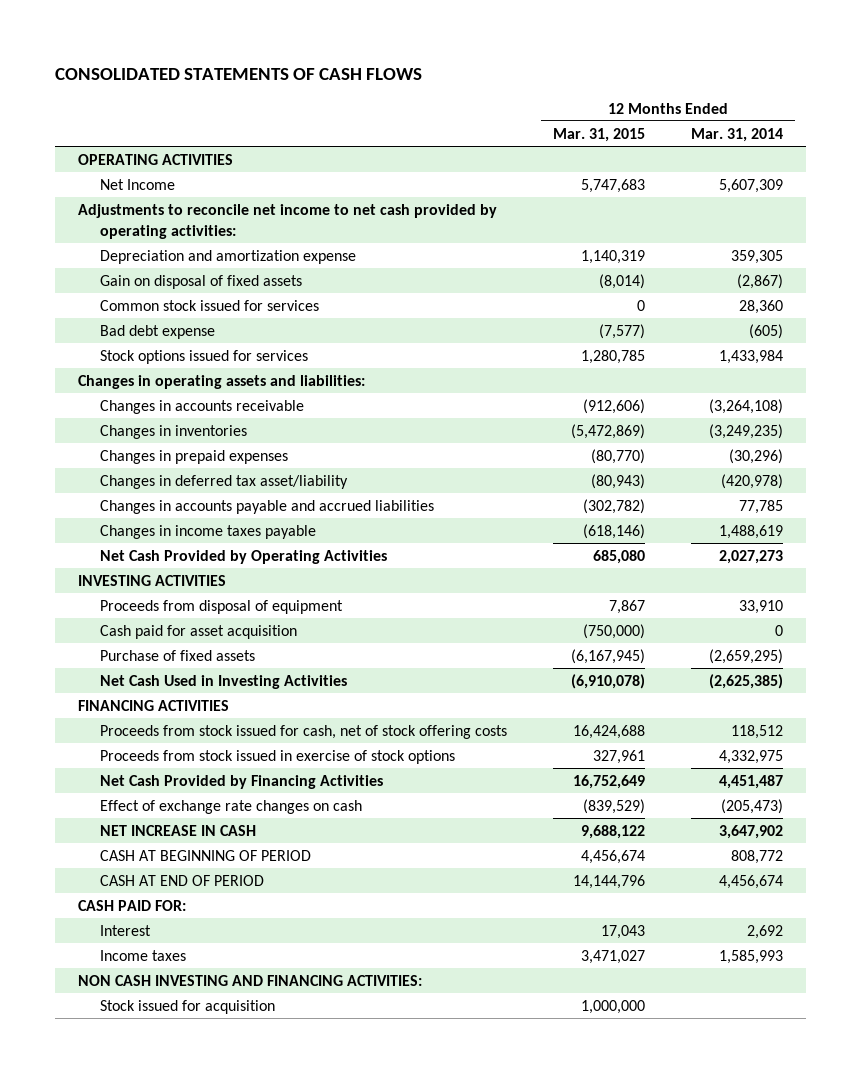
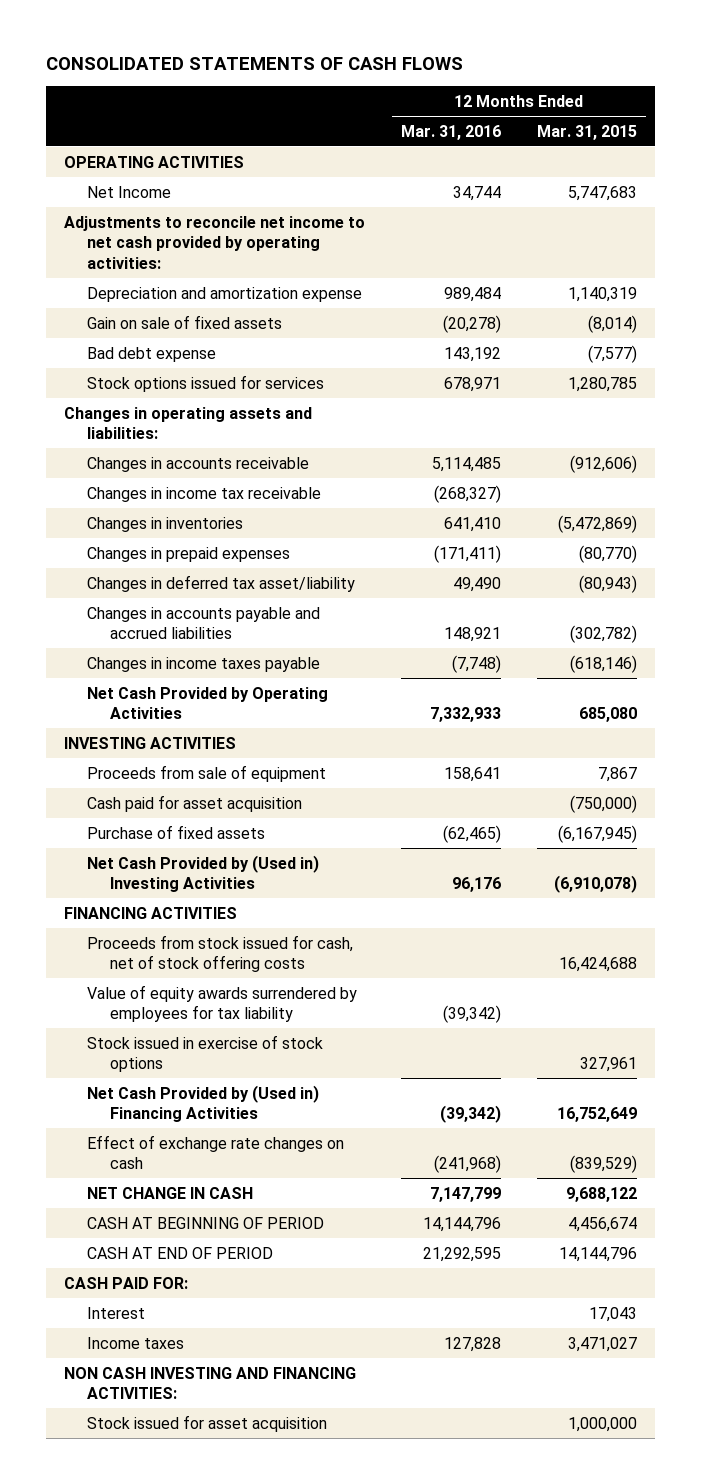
[691,127,784,142] Mar. 31, 2014 -> none
none -> [400,124,501,140] Mar. 31, 2016
[99,299,319,311] Common stock issued for services -> none
[99,274,302,289] Gain on disposal of fixed assets -> [86,314,282,329] Gain on sale of fixed assets
none -> [86,486,321,502] Changes in income tax receivable
[99,599,343,614] Proceeds from disposal of equipment -> [86,764,326,782] Proceeds from sale of equipment
[99,674,347,689] Net Cash Used in Investing Activities -> [86,854,319,893] Net Cash Provided by (Used in) Investing Activities
none -> [86,984,357,1023] Value of equity awards surrendered by employees for tax liability
[99,749,455,764] Proceeds from stock issued in exercise of stock options -> [86,1034,323,1073] Stock issued in exercise of stock options
[99,774,383,789] Net Cash Provided by Financing Activities -> [86,1084,319,1123] Net Cash Provided by (Used in) Financing Activities
[99,824,256,836] NET INCREASE IN CASH -> [86,1186,253,1199] NET CHANGE IN CASH
[99,999,275,1014] Stock issued for acquisition -> [86,1414,327,1432] Stock issued for asset acquisition

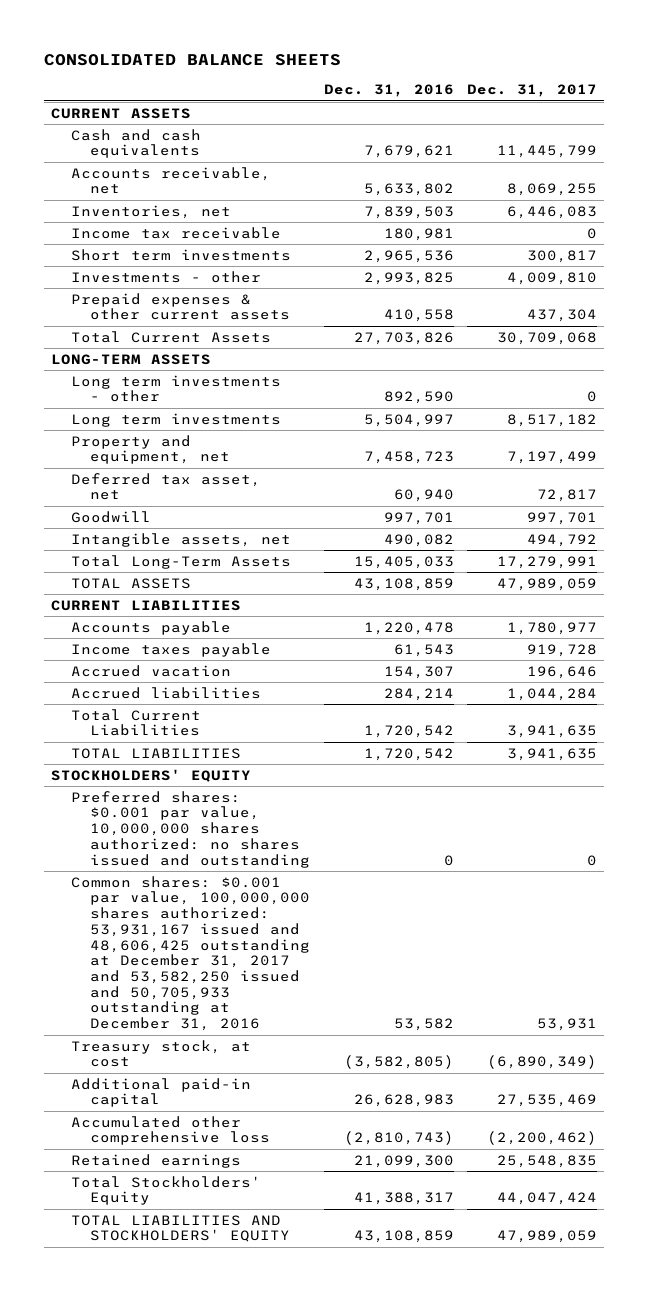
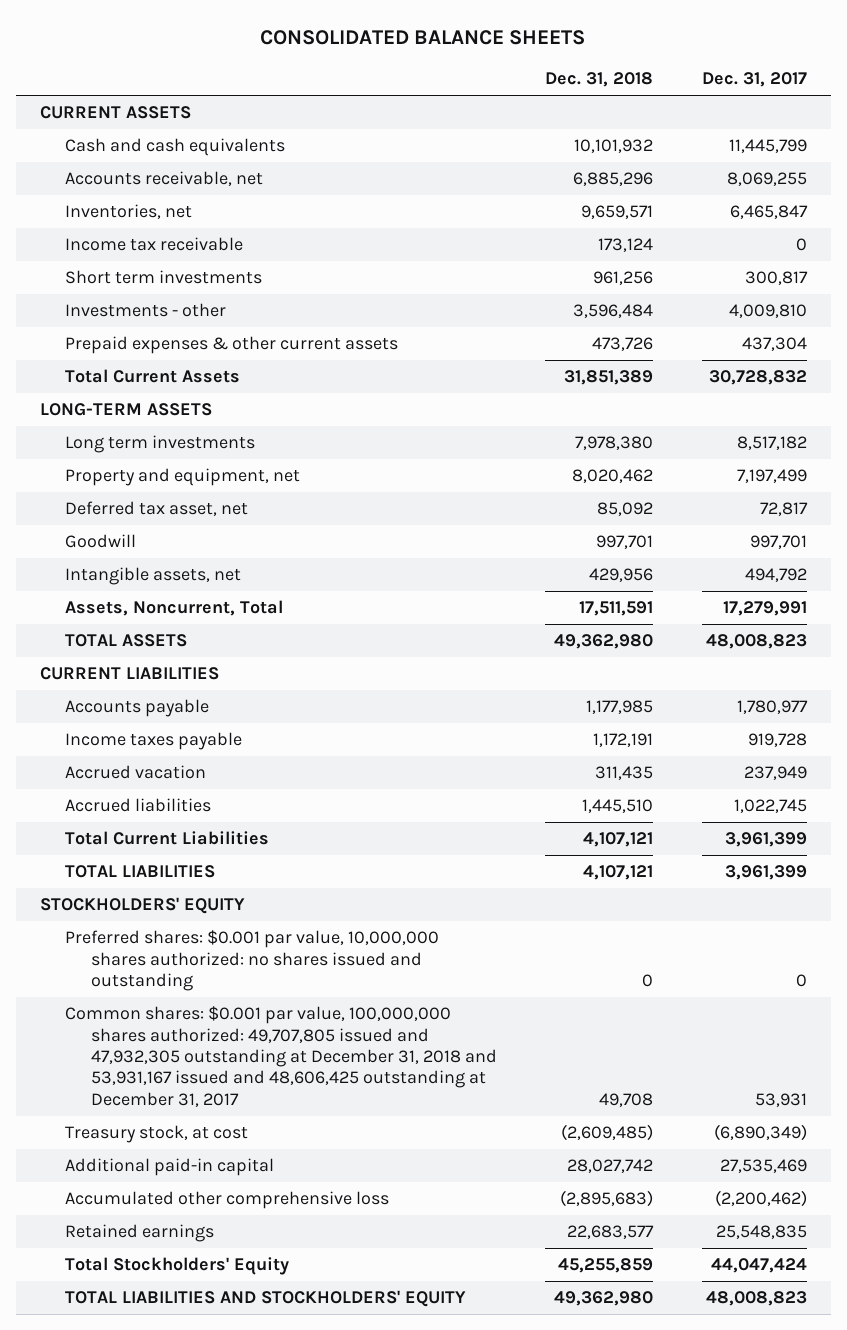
[323,84,454,98] Dec. 31, 2016 -> none
none -> [545,72,654,88] Dec. 31, 2018
[507,205,598,219] 6,446,083 -> [729,205,808,220] 6,465,847
[497,331,598,345] 30,709,068 -> [708,370,807,386] 30,728,832
[70,374,281,403] Long term investments - other -> none
[70,554,291,569] Total Long-Term Assets -> [65,600,284,617] Assets, Noncurrent, Total
[497,577,598,591] 47,989,059 -> [705,634,807,650] 48,008,823
[527,665,598,679] 196,646 -> [743,766,807,781] 237,949
[507,687,598,701] 1,044,284 -> [733,799,807,814] 1,022,745
[507,725,598,739] 3,941,635 -> [724,832,807,848] 3,961,399
[507,747,598,761] 3,941,635 -> [724,865,807,881] 3,961,399
[70,875,311,1032] Common shares: $0.001 par value, 100,000,000 shares authorized: 53,931,167 issued and 48,606,425 outstanding at December 31, 2017 and 53,582,250 issued and 50,705,933 outstanding at December 31, 2016 -> [65,1006,497,1107] Common shares: $0.001 par value, 100,000,000 shares authorized: 49,707,805 issued and 47,932,305 outstanding at December 31, 2018 and 53,931,167 issued and 48,606,425 outstanding at December 31, 2017
[497,1230,598,1244] 47,989,059 -> [705,1291,807,1307] 48,008,823

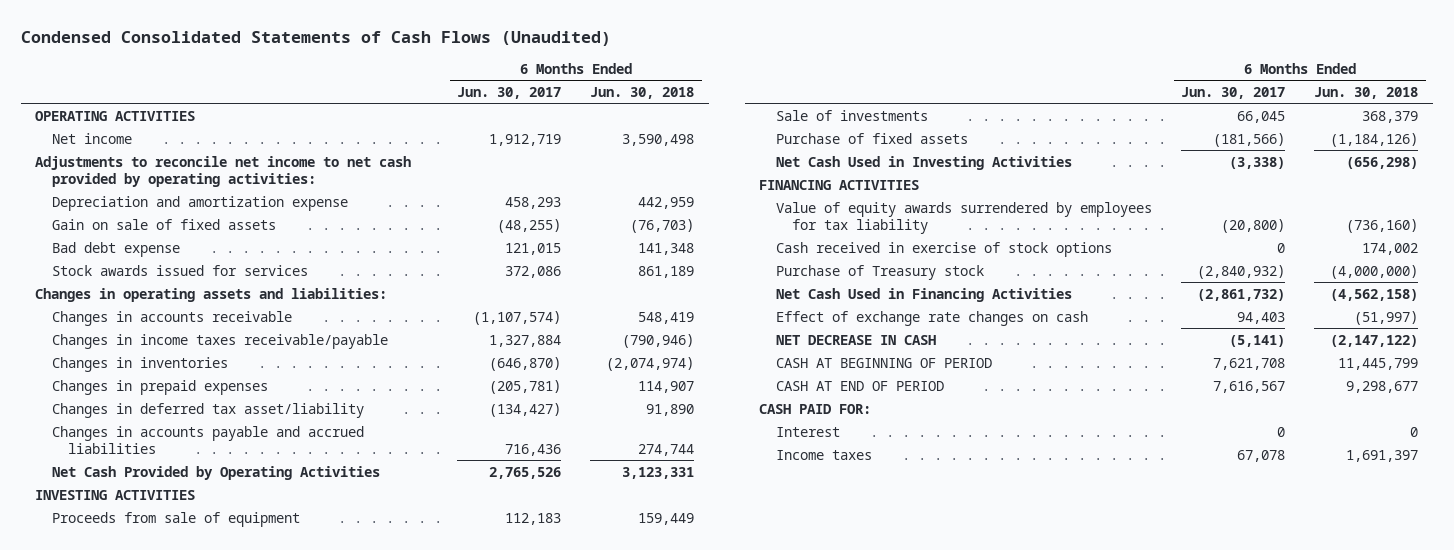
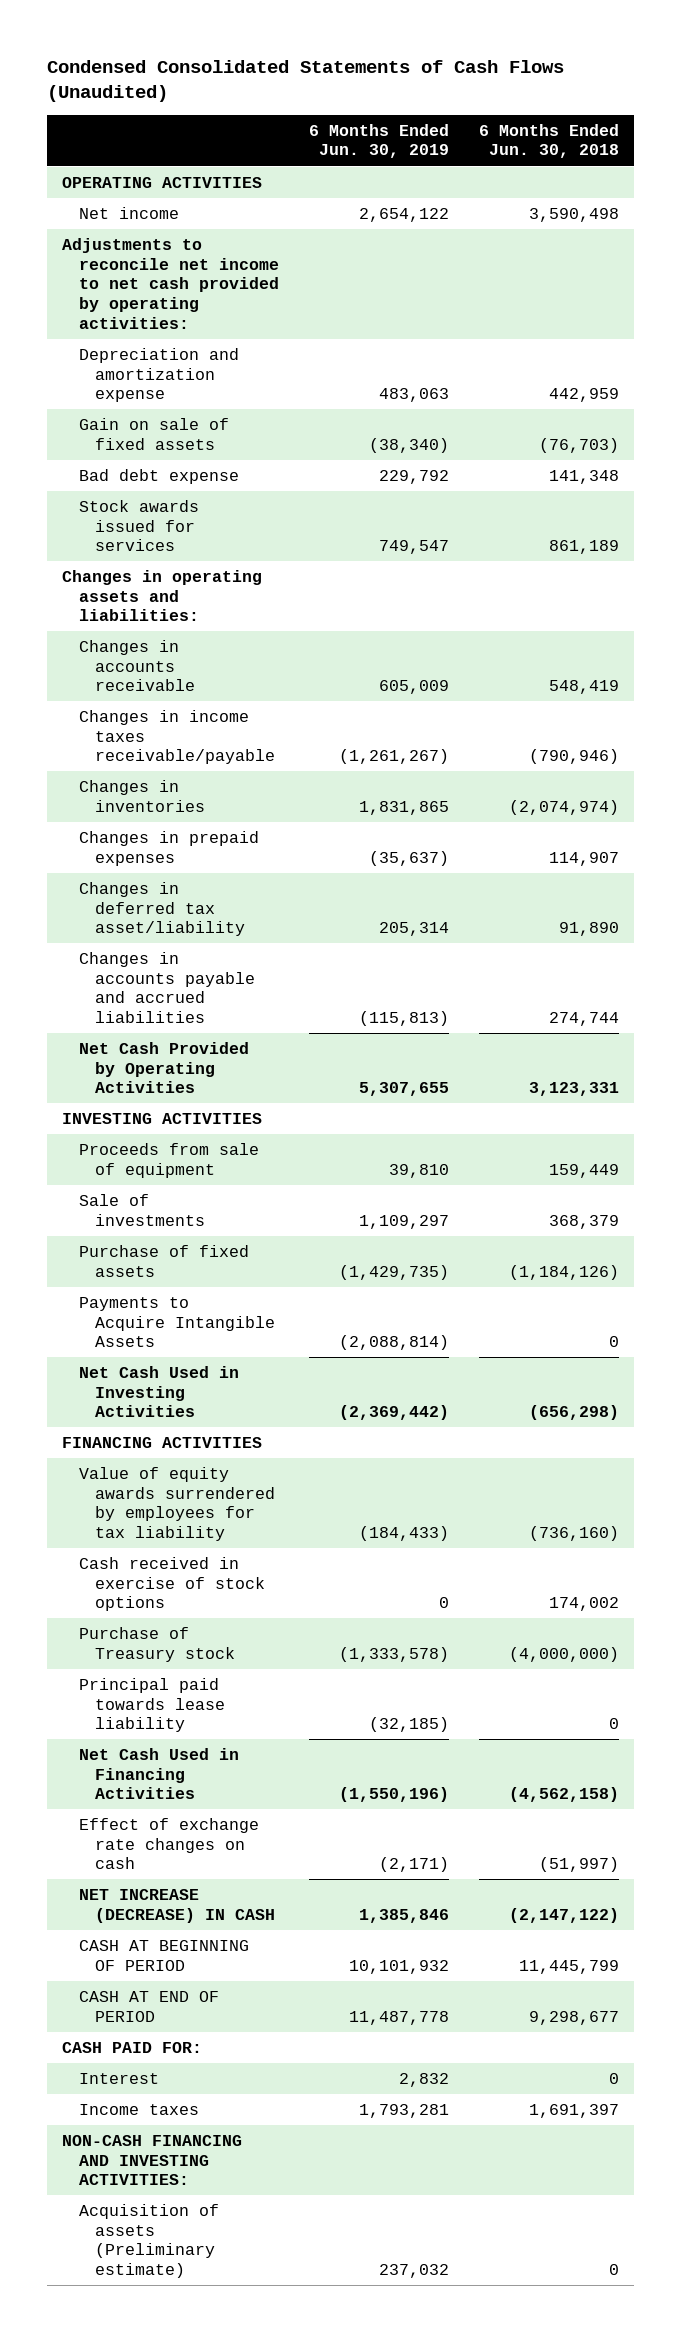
[457,86,562,99] Jun. 30, 2017 -> none
none -> [308,123,449,159] 6 Months Ended Jun. 30, 2019
none -> [78,1297,276,1348] Payments to Acquire Intangible Assets
none -> [78,1678,226,1733] Principal paid towards lease liability
[775,334,936,345] NET DECREASE IN CASH -> [78,1889,276,1923] NET INCREASE (DECREASE) IN CASH
none -> [61,2135,242,2186] NON-CASH FINANCING AND INVESTING ACTIVITIES:
none -> [78,2204,219,2278] Acquisition of assets (Preliminary estimate)

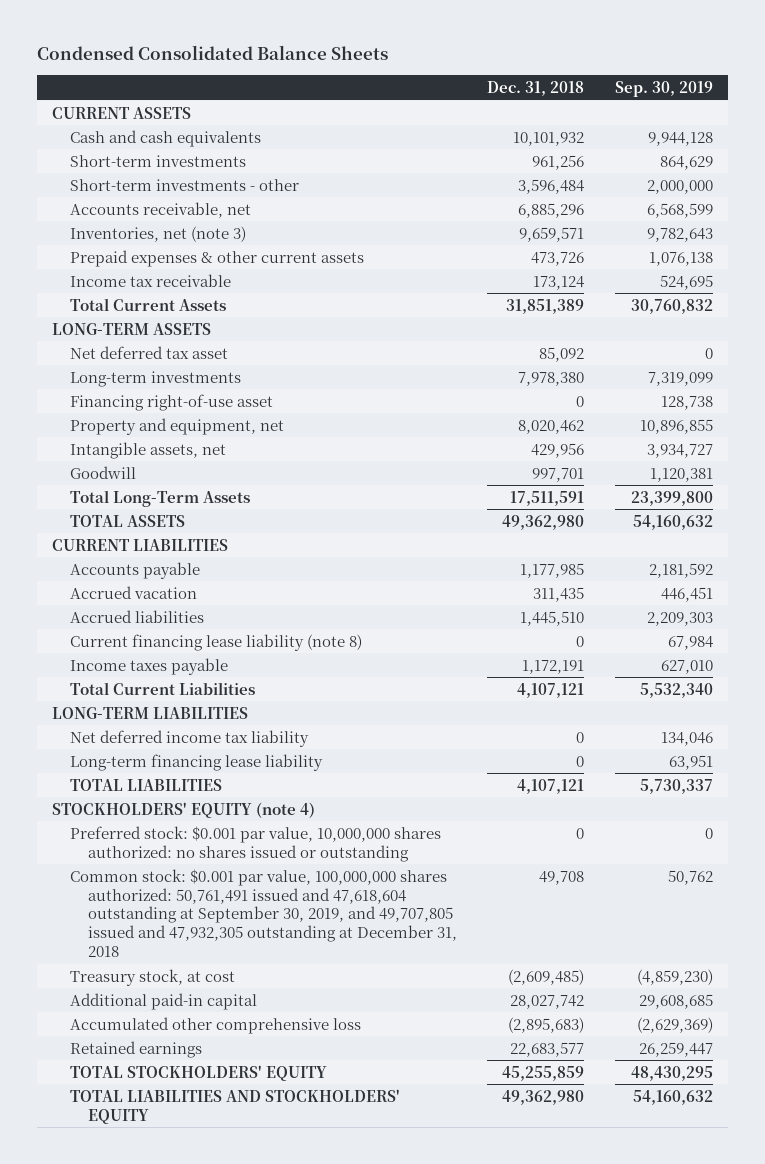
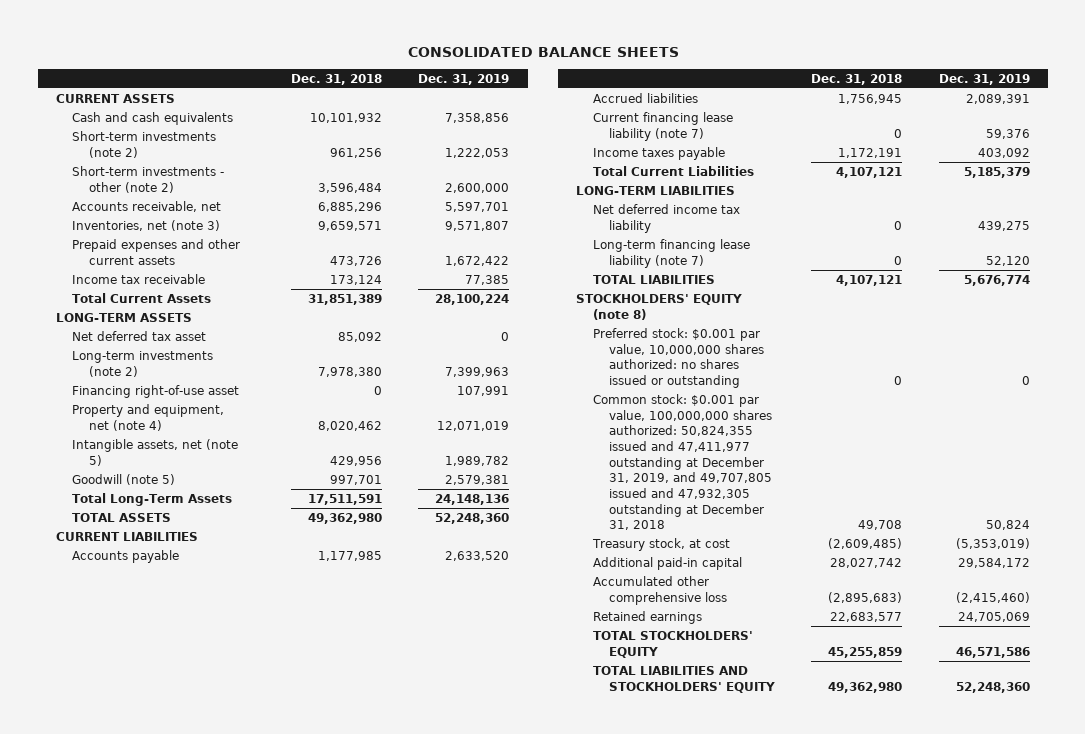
[37,45,389,61] Condensed Consolidated Balance Sheets -> [407,46,679,57] CONSOLIDATED BALANCE SHEETS
[614,80,713,97] Sep. 30, 2019 -> none
none -> [418,73,510,85] Dec. 31, 2019
[70,154,247,167] Short-term investments -> [72,130,217,158] Short-term investments (note 2)
[70,178,300,191] Short-term investments - other -> [72,165,225,193] Short-term investments - other (note 2)
[70,249,365,267] Prepaid expenses & other current assets -> [72,238,241,265] Prepaid expenses and other current assets
[70,370,242,387] Long-term investments -> [72,350,214,377] Long-term investments (note 2)
[70,417,285,435] Property and equipment, net -> [72,403,225,431] Property and equipment, net (note 4)
[70,441,227,459] Intangible assets, net -> [72,438,239,466] Intangible assets, net (note 5)
[70,465,137,479] Goodwill -> [72,473,176,485] Goodwill (note 5)
[70,585,198,599] Accrued vacation -> none
[520,610,585,626] 1,445,510 -> [838,93,903,104] 1,756,945
[70,633,363,651] Current financing lease liability (note 8) -> [592,111,733,141] Current financing lease liability (note 7)
[70,753,324,771] Long-term financing lease liability -> [592,238,750,268] Long-term financing lease liability (note 7)
[52,801,316,818] STOCKHOLDERS' EQUITY (note 4) -> [576,293,743,320] STOCKHOLDERS' EQUITY (note 8)
[70,868,458,958] Common stock: $0.001 par value, 100,000,000 shares authorized: 50,761,491 issued and 47,618,604 outstanding at September 30, 2019, and 49,707,805 issued and 47,932,305 outstanding at December 31, 2018 -> [592,393,772,531] Common stock: $0.001 par value, 100,000,000 shares authorized: 50,824,355 issued and 47,411,977 outstanding at December 31, 2019, and 49,707,805 issued and 47,932,305 outstanding at December 31, 2018

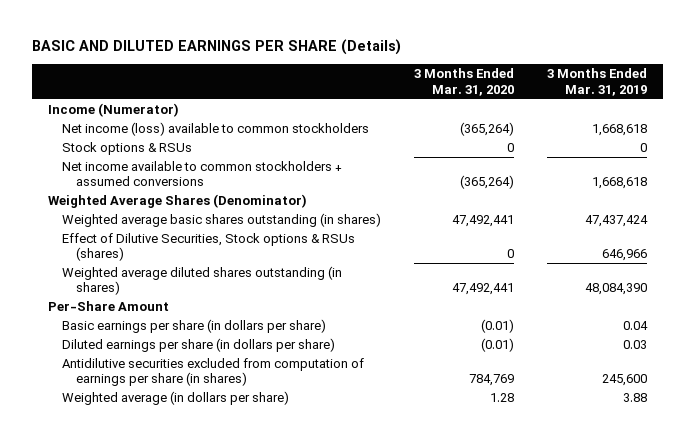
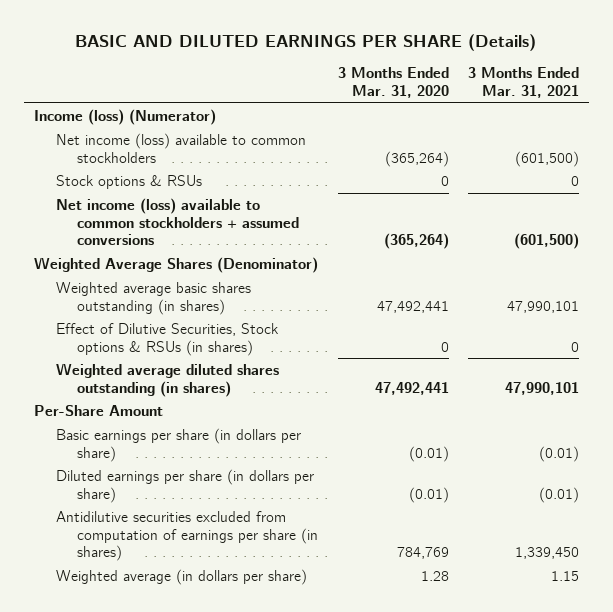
[546,68,647,96] 3 Months Ended Mar. 31, 2019 -> none
none -> [468,67,580,98] 3 Months Ended Mar. 31, 2021
[48,103,180,118] Income (Numerator) -> [33,108,216,125] Income (loss) (Numerator)
[61,161,342,187] Net income available to common stockholders + assumed conversions -> [55,197,300,246] Net income (loss) available to common stockholders + assumed conversions
[61,233,355,262] Effect of Dilutive Securities, Stock options & RSUs (shares) -> [55,322,279,356] Effect of Dilutive Securities, Stock options & RSUs (in shares)

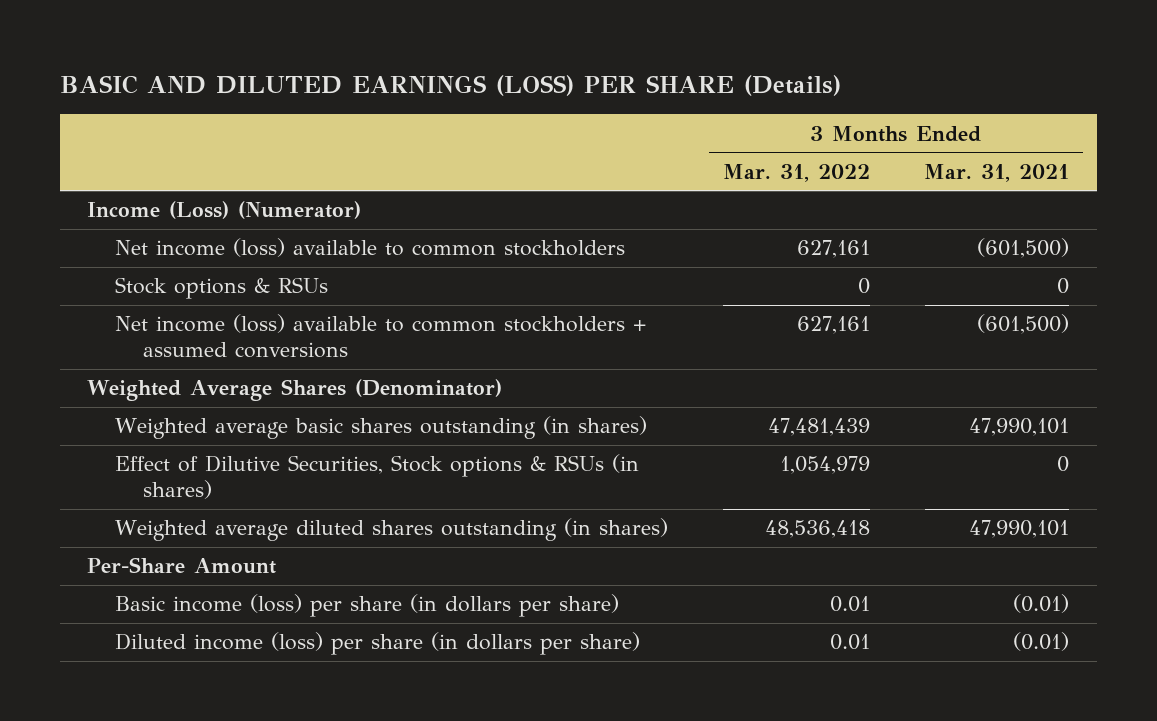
[75,33,537,51] BASIC AND DILUTED EARNINGS PER SHARE (Details) -> [60,75,842,97] BASIC AND DILUTED EARNINGS (LOSS) PER SHARE (Details)
[337,67,449,98] 3 Months Ended Mar. 31, 2020 -> none
none -> [722,163,870,182] Mar. 31, 2022
[33,108,216,125] Income (loss) (Numerator) -> [87,201,362,220] Income (Loss) (Numerator)
[55,510,319,562] Antidilutive securities excluded from computation of earnings per share (in shares) -> none
[55,568,307,585] Weighted average (in dollars per share) -> none
[55,427,301,462] Basic earnings per share (in dollars per share) -> [115,594,620,618] Basic income (loss) per share (in dollars per share)
[55,468,314,503] Diluted earnings per share (in dollars per share) -> [115,632,641,656] Diluted income (loss) per share (in dollars per share)

